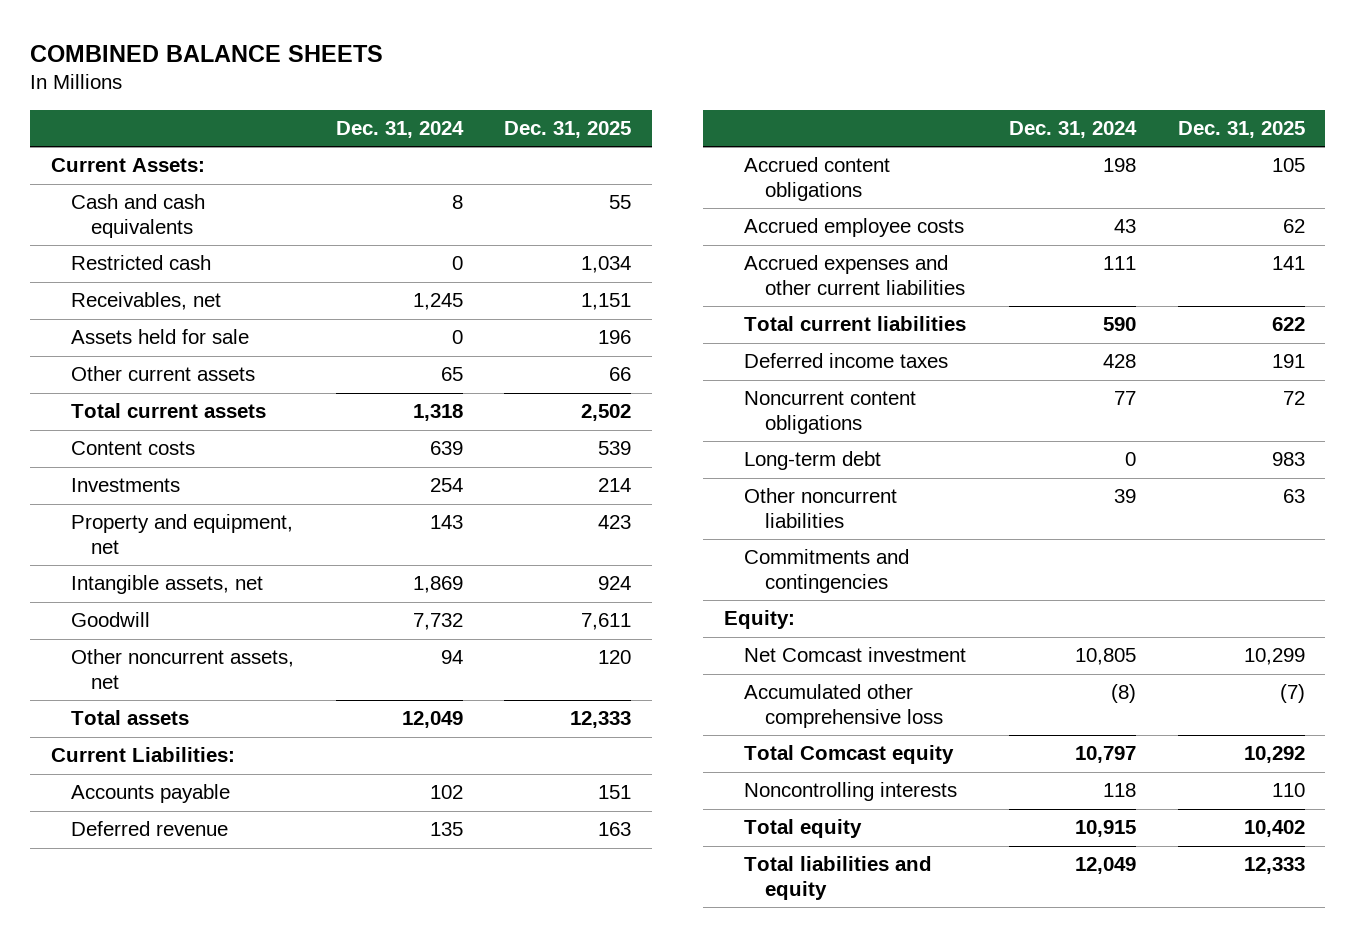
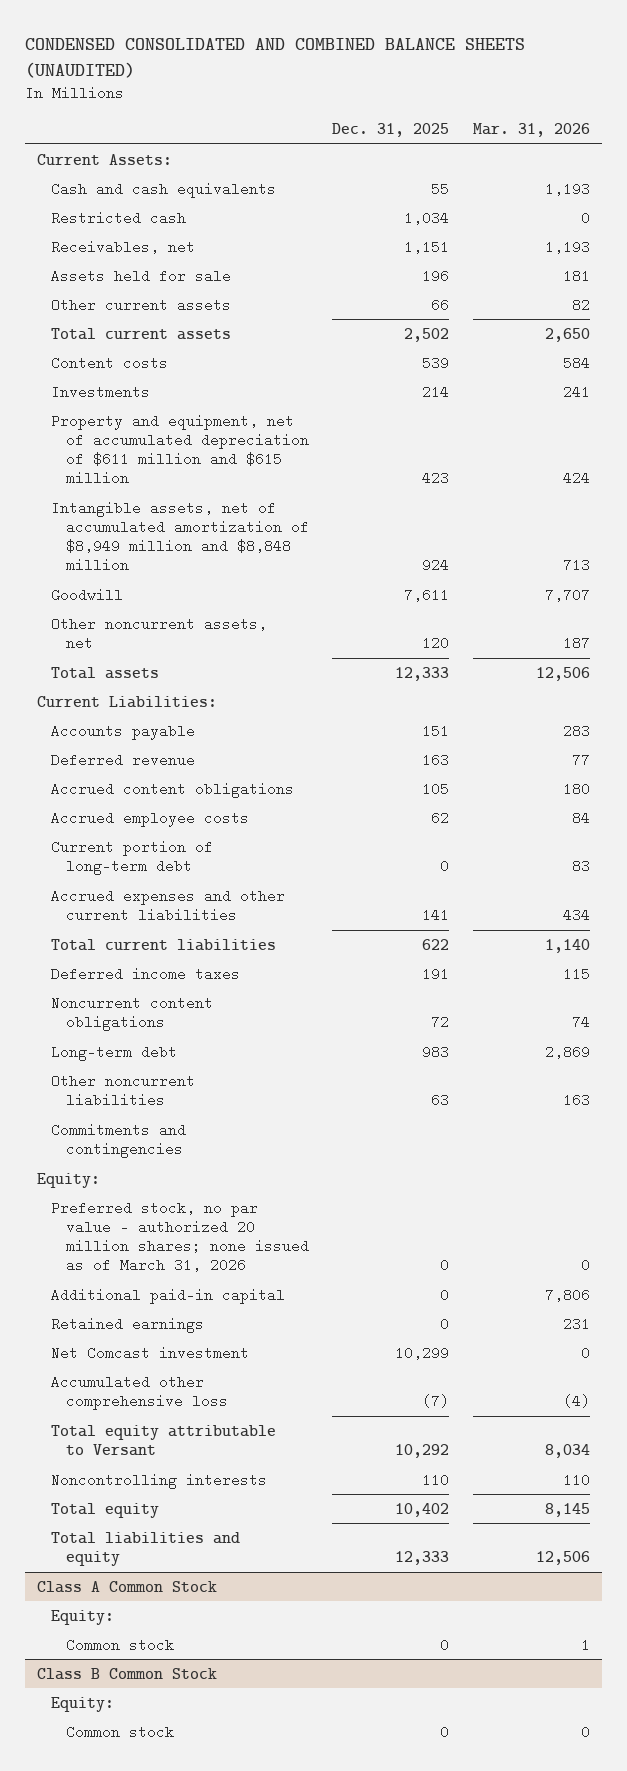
[30,44,384,62] COMBINED BALANCE SHEETS -> [25,38,526,78] CONDENSED CONSOLIDATED AND COMBINED BALANCE SHEETS (UNAUDITED)
[335,121,464,139] Dec. 31, 2024 -> none
none -> [473,122,591,137] Mar. 31, 2026
[71,514,294,554] Property and equipment, net -> [51,413,309,484] Property and equipment, net of accumulated depreciation of $611 million and $615 million
[71,575,264,595] Intangible assets, net -> [51,500,309,571] Intangible assets, net of accumulated amortization of $8,949 million and $8,848 million
none -> [51,839,214,875] Current portion of long-term debt
none -> [51,1200,309,1273] Preferred stock, no par value - authorized 20 million shares; none issued as of March 31, 2026
none -> [51,1287,286,1304] Additional paid-in capital
none -> [51,1316,205,1333] Retained earnings
[744,745,955,765] Total Comcast equity -> [51,1424,277,1456] Total equity attributable to Versant
none -> [36,1580,217,1593] Class A Common Stock
none -> [51,1609,115,1625] Equity:
none -> [65,1637,174,1652] Common stock
none -> [36,1667,217,1680] Class B Common Stock
none -> [51,1696,115,1712] Equity:
none -> [65,1724,174,1739] Common stock

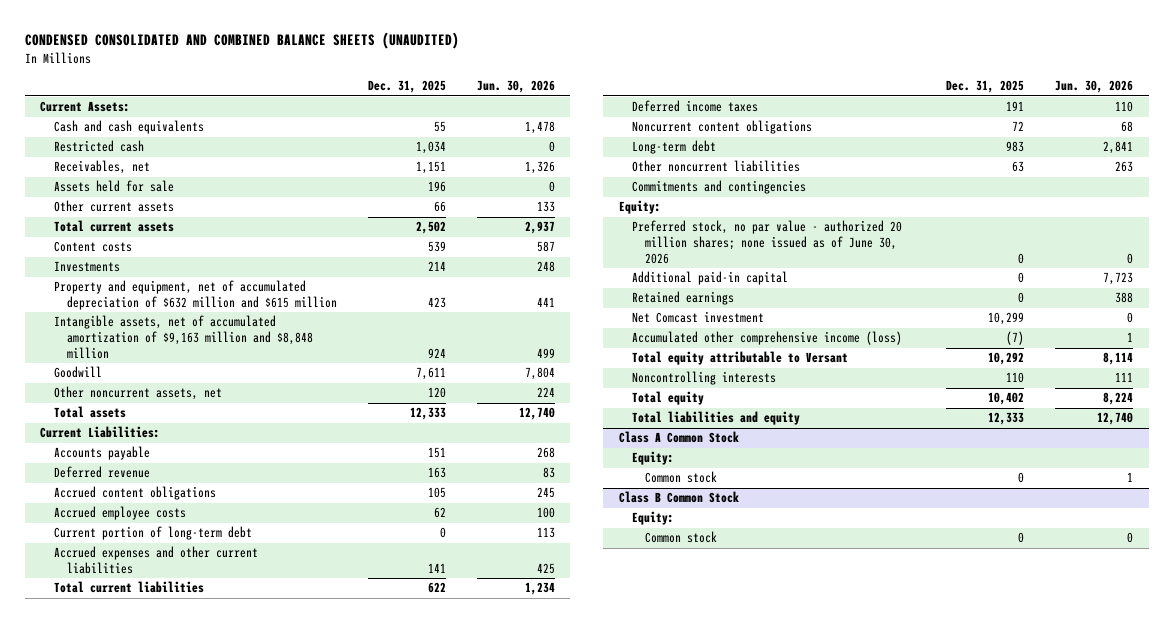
[473,122,591,137] Mar. 31, 2026 -> none
none -> [476,80,555,94] Jun. 30, 2026
[51,413,309,484] Property and equipment, net of accumulated depreciation of $611 million and $615 million -> [53,280,337,310] Property and equipment, net of accumulated depreciation of $632 million and $615 million
[51,500,309,571] Intangible assets, net of accumulated amortization of $8,949 million and $8,848 million -> [53,315,313,359] Intangible assets, net of accumulated amortization of $9,163 million and $8,848 million
[51,1200,309,1273] Preferred stock, no par value - authorized 20 million shares; none issued as of March 31, 2026 -> [631,220,902,264] Preferred stock, no par value - authorized 20 million shares; none issued as of June 30, 2026
[51,1374,228,1410] Accumulated other comprehensive loss -> [631,331,902,346] Accumulated other comprehensive income (loss)

